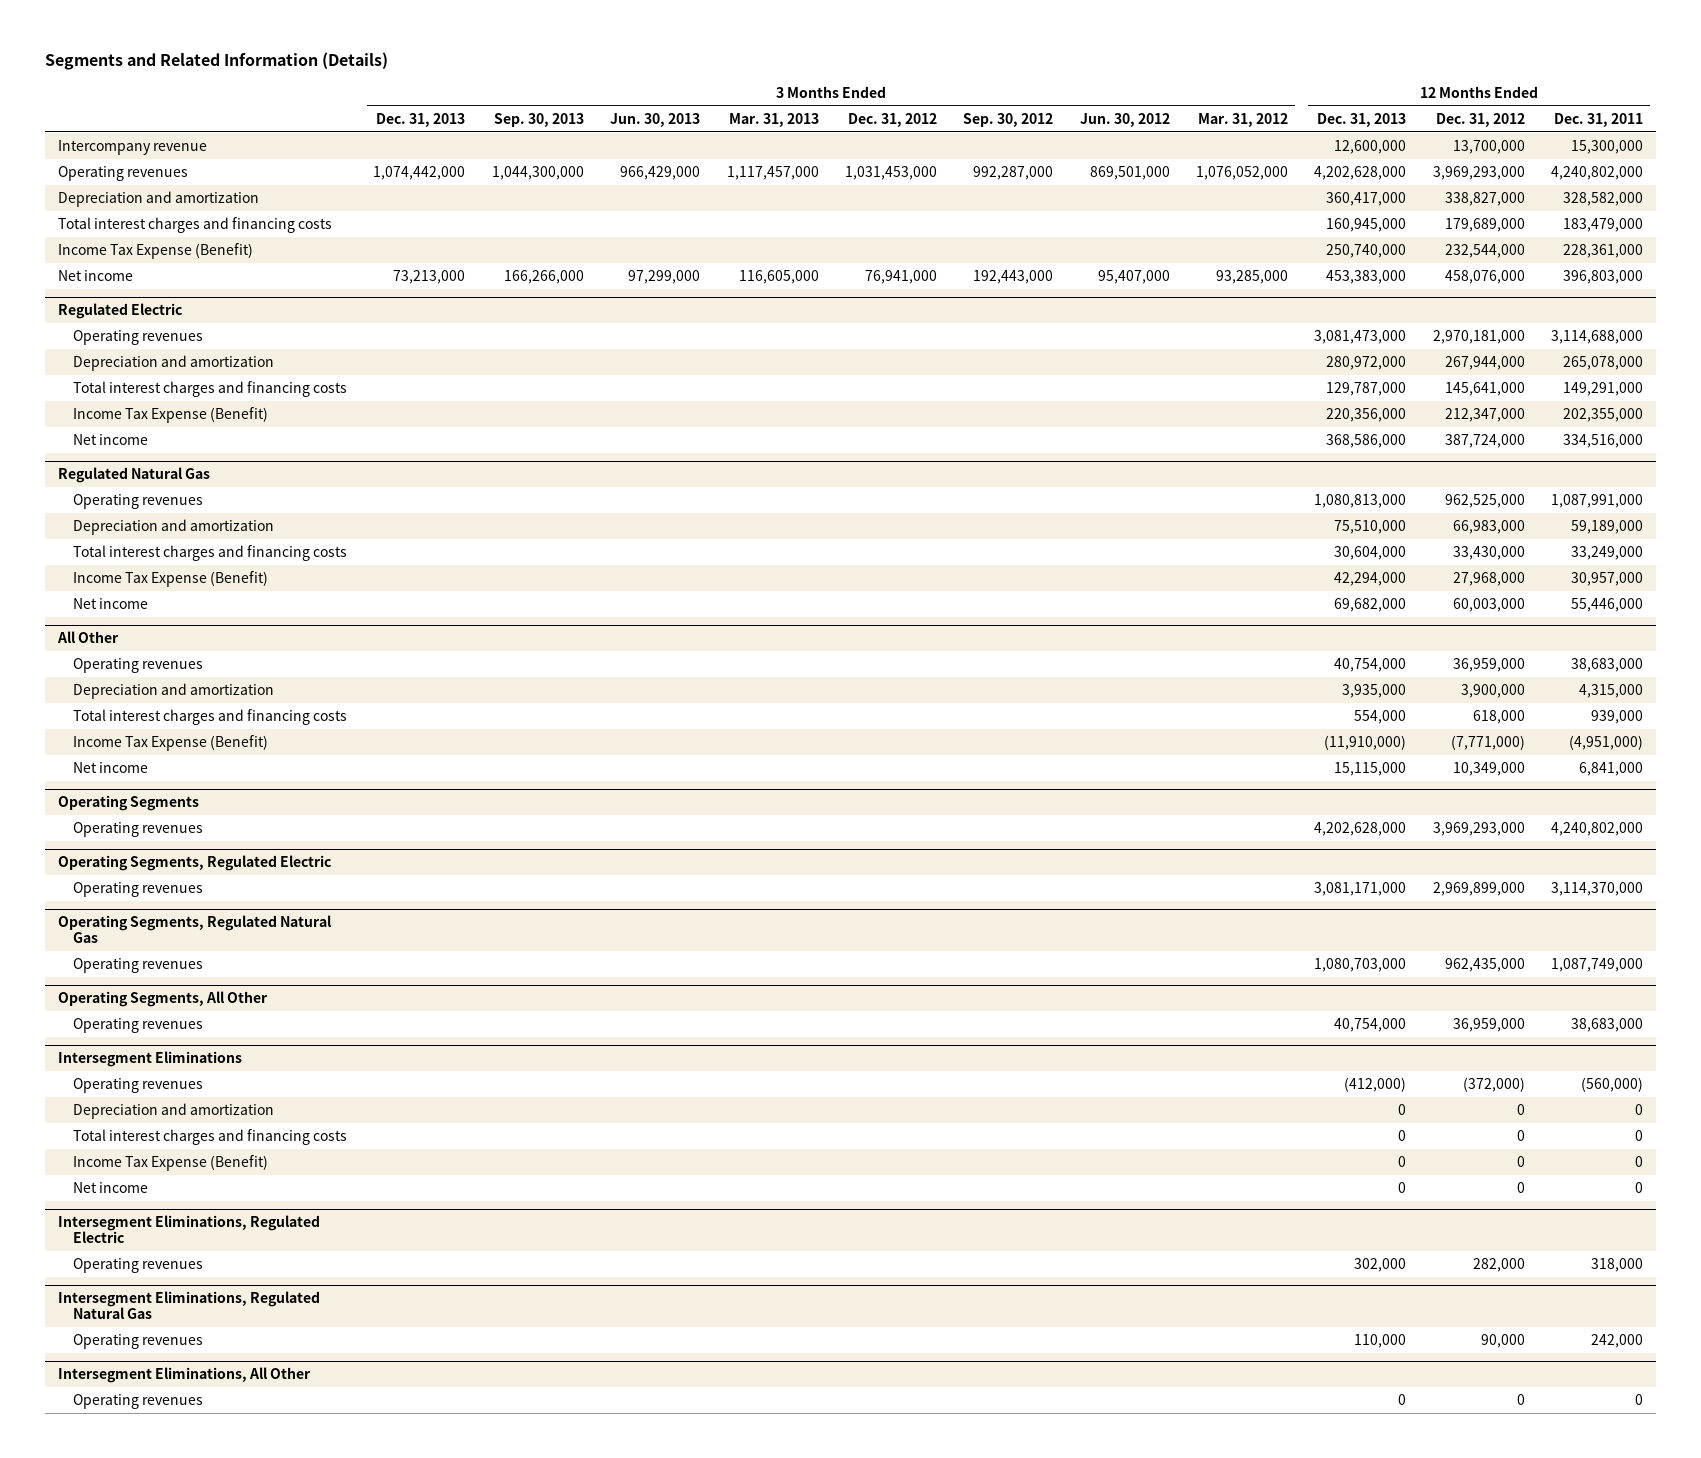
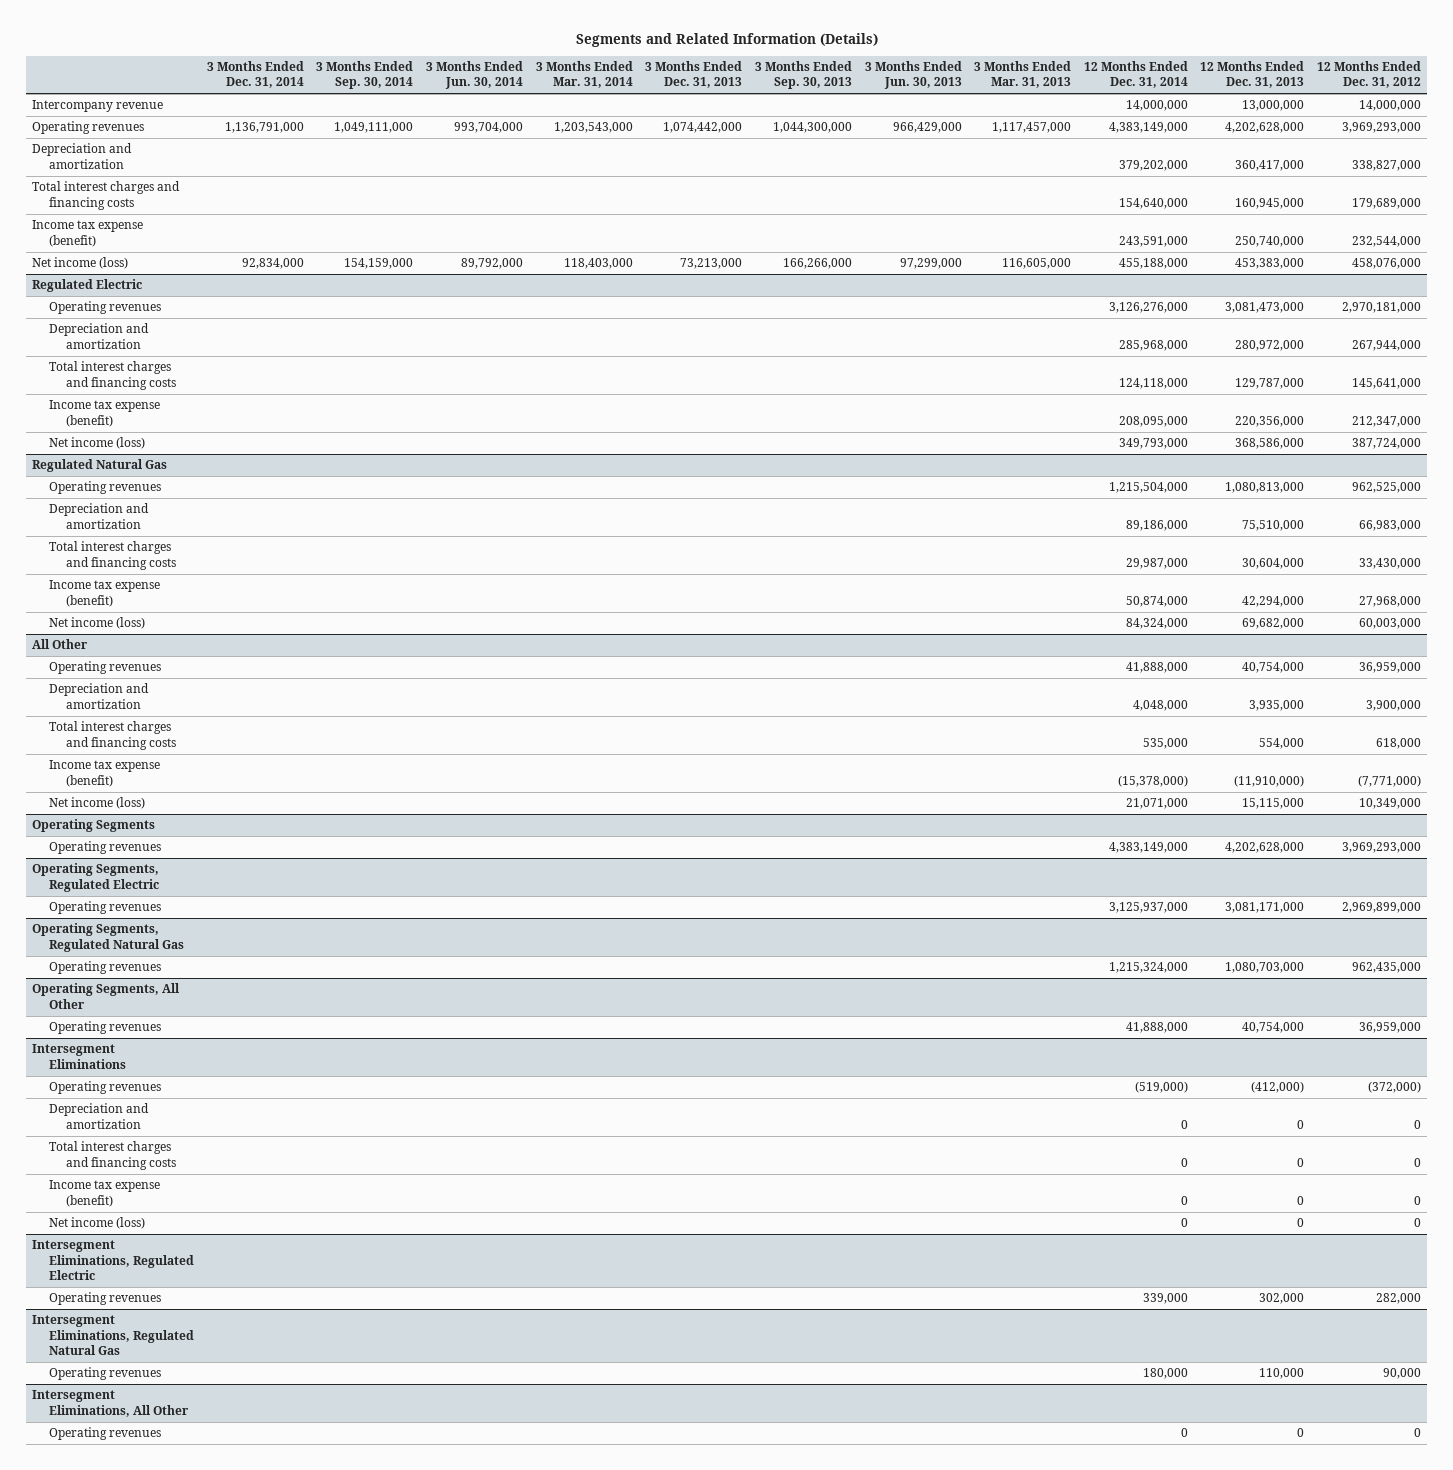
[847,112,937,127] Dec. 31, 2012 -> none
[963,112,1054,127] Sep. 30, 2012 -> none
[1079,112,1170,127] Jun. 30, 2012 -> none
[1197,112,1288,127] Mar. 31, 2012 -> none
[1554,112,1644,127] Dec. 31, 2011 -> none
none -> [206,61,304,89] 3 Months Ended Dec. 31, 2014
none -> [316,61,414,90] 3 Months Ended Sep. 30, 2014
none -> [426,61,524,90] 3 Months Ended Jun. 30, 2014
none -> [535,61,633,89] 3 Months Ended Mar. 31, 2014
none -> [1083,61,1188,89] 12 Months Ended Dec. 31, 2014
[1334,139,1407,154] 12,600,000 -> [1242,100,1305,112] 13,000,000
[1452,139,1525,154] 13,700,000 -> [1359,100,1422,112] 14,000,000
[58,242,254,259] Income Tax Expense (Benefit) -> [32,220,144,247] Income tax expense (benefit)
[58,269,134,281] Net income -> [32,257,129,270] Net income (loss)
[73,406,269,423] Income Tax Expense (Benefit) -> [49,400,161,427] Income tax expense (benefit)
[73,433,149,445] Net income -> [49,437,146,450] Net income (loss)
[73,570,269,587] Income Tax Expense (Benefit) -> [49,580,161,607] Income tax expense (benefit)
[73,597,149,609] Net income -> [49,617,146,630] Net income (loss)
[73,734,269,751] Income Tax Expense (Benefit) -> [49,760,161,787] Income tax expense (benefit)
[73,761,149,773] Net income -> [49,797,146,810] Net income (loss)
[73,1154,269,1171] Income Tax Expense (Benefit) -> [49,1180,161,1207] Income tax expense (benefit)
[73,1181,149,1193] Net income -> [49,1217,146,1230] Net income (loss)

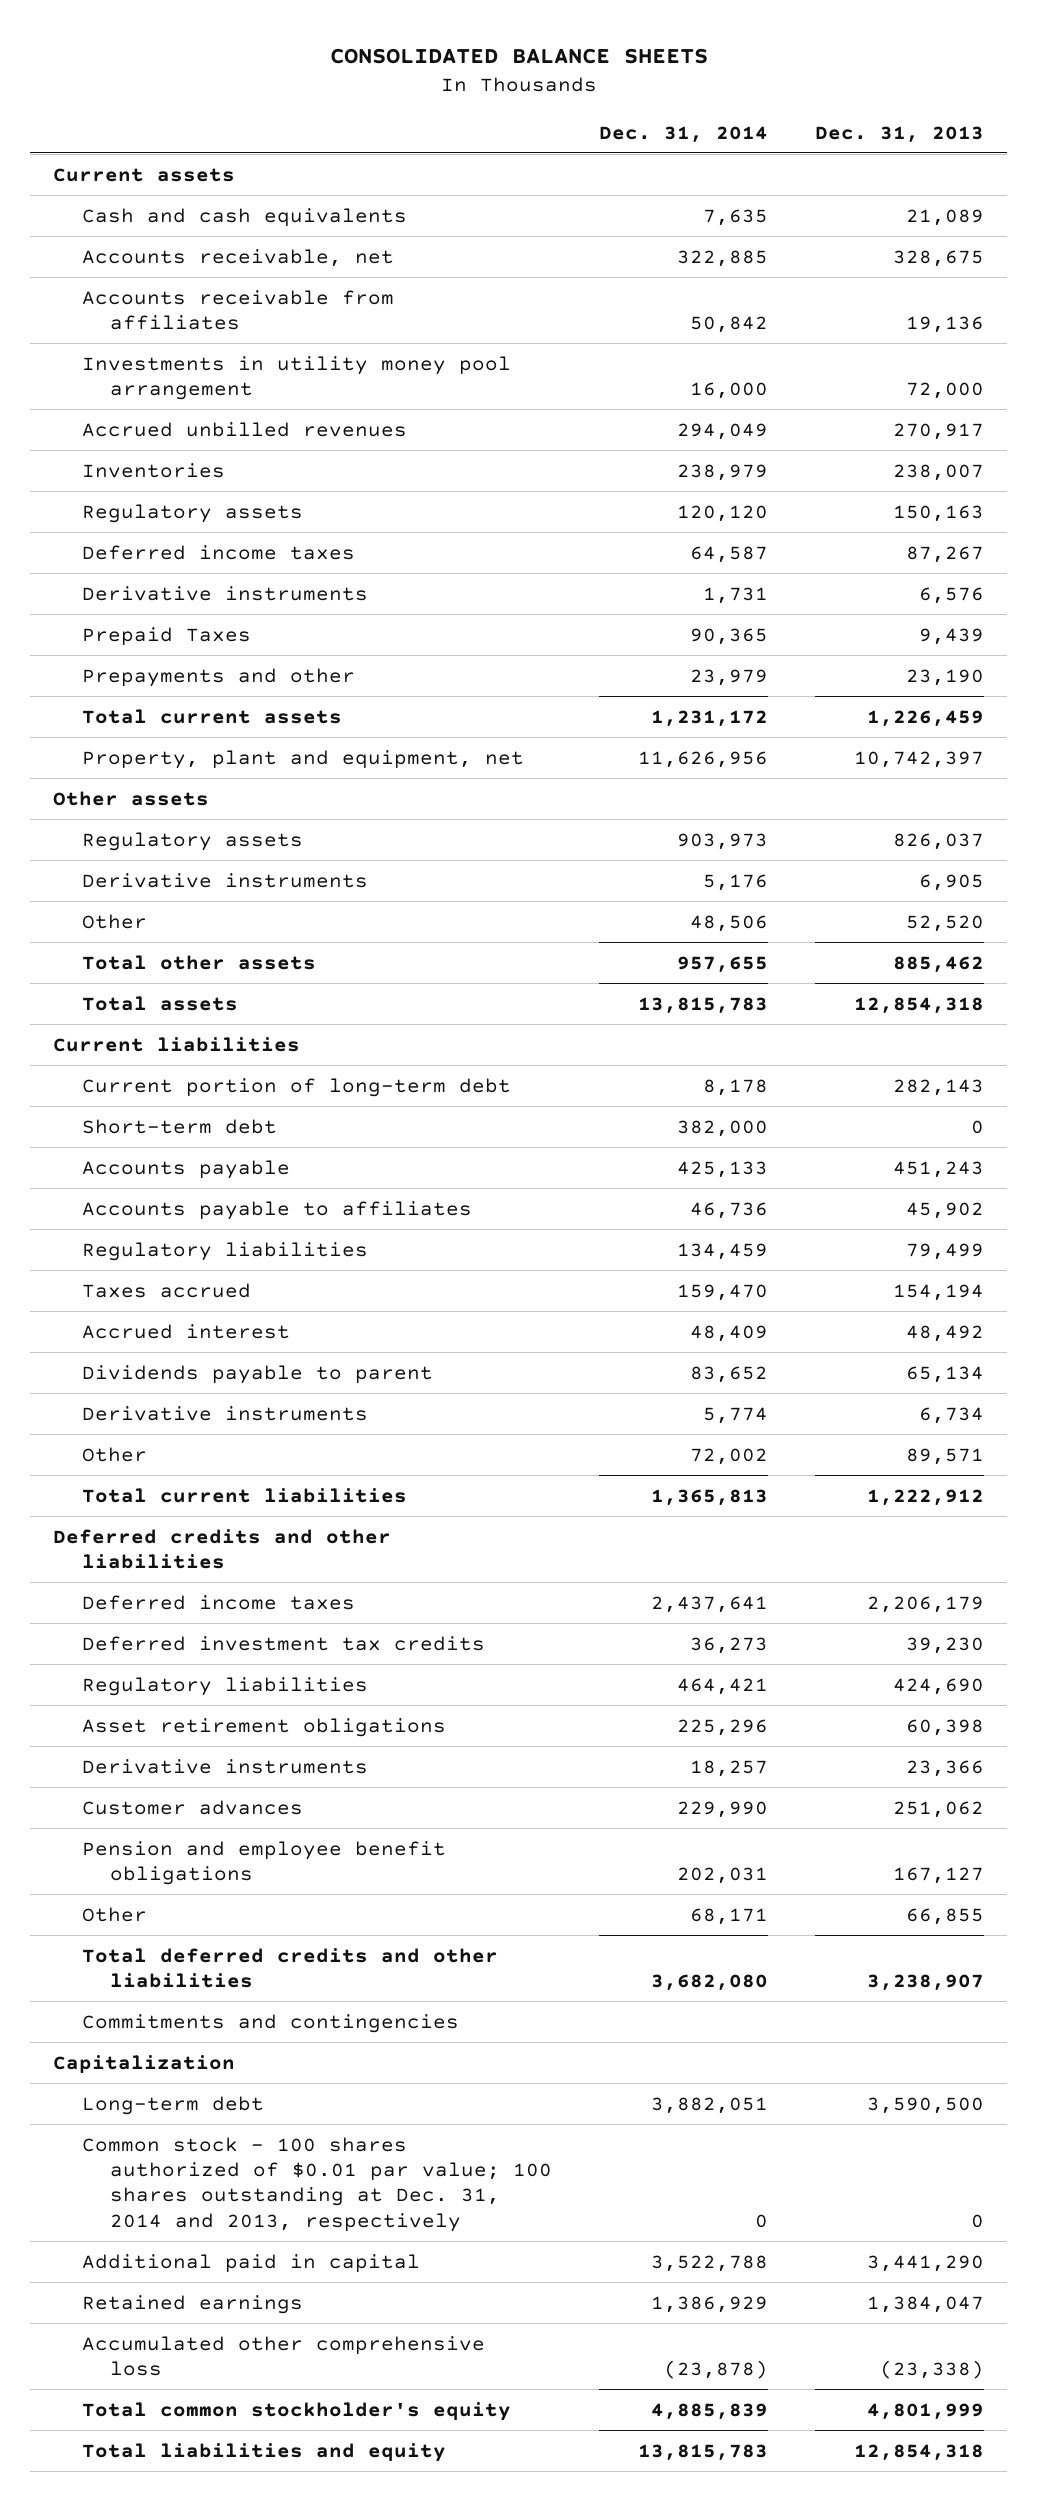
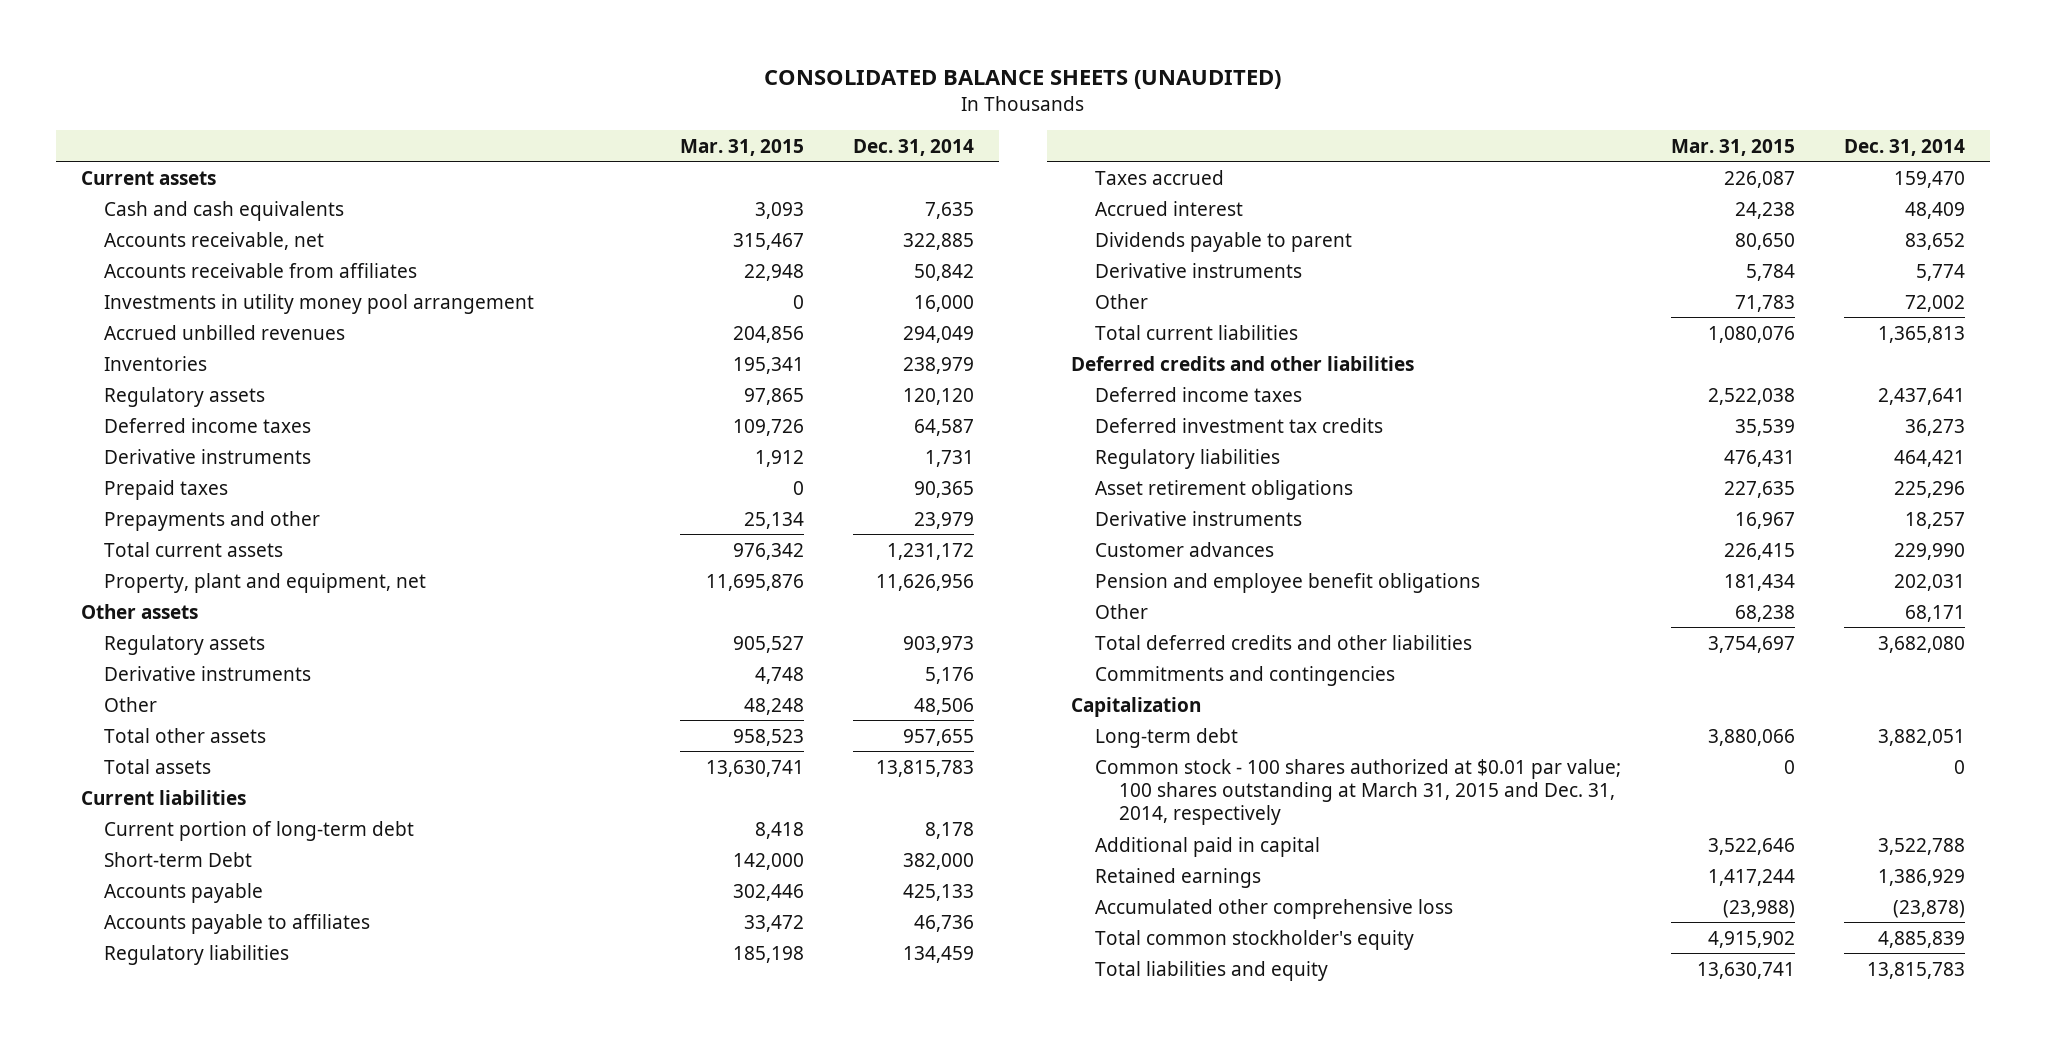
[329,47,708,64] CONSOLIDATED BALANCE SHEETS -> [763,70,1281,90] CONSOLIDATED BALANCE SHEETS (UNAUDITED)
[815,125,985,143] Dec. 31, 2013 -> none
none -> [679,138,804,156] Mar. 31, 2015
[81,626,251,646] Prepaid Taxes -> [104,479,229,500] Prepaid taxes
[81,1118,277,1134] Short-term debt -> [104,851,253,867] Short-term Debt
[81,2136,553,2232] Common stock - 100 shares authorized of $0.01 par value; 100 shares outstanding at Dec. 31, 2014 and 2013, respectively -> [1095,758,1622,826] Common stock - 100 shares authorized at $0.01 par value; 100 shares outstanding at March 31, 2015 and Dec. 31, 2014, respectively

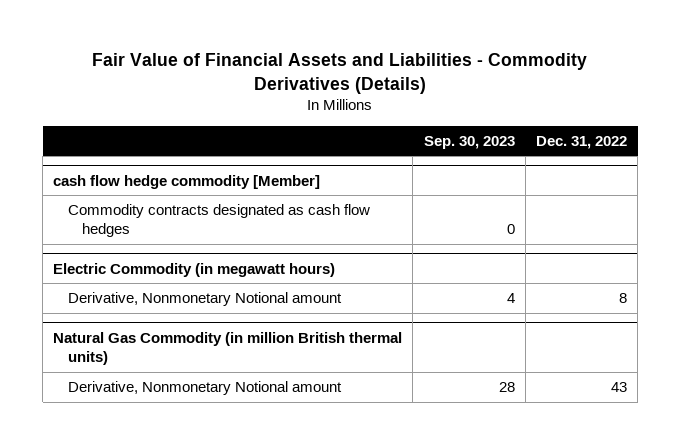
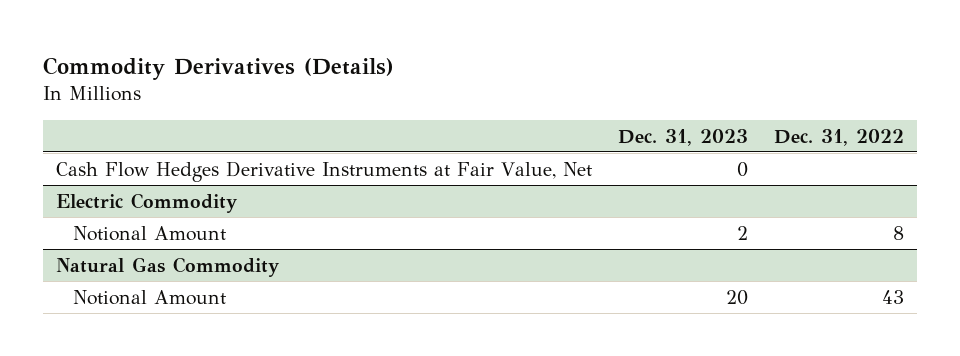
[92,53,588,94] Fair Value of Financial Assets and Liabilities - Commodity Derivatives (Details) -> [43,56,395,80] Commodity Derivatives (Details)
[423,135,515,149] Sep. 30, 2023 -> none
none -> [617,128,748,146] Dec. 31, 2023
[53,174,321,189] cash flow hedge commodity [Member] -> none
[67,204,370,238] Commodity contracts designated as cash flow hedges -> none
none -> [56,160,593,182] Cash Flow Hedges Derivative Instruments at Fair Value, Net
[53,262,336,277] Electric Commodity (in megawatt hours) -> [56,192,239,213] Electric Commodity
[67,292,342,307] Derivative, Nonmonetary Notional amount -> [72,225,226,241] Notional Amount
[53,331,403,366] Natural Gas Commodity (in million British thermal units) -> [56,256,281,277] Natural Gas Commodity
[67,381,342,396] Derivative, Nonmonetary Notional amount -> [72,289,226,305] Notional Amount

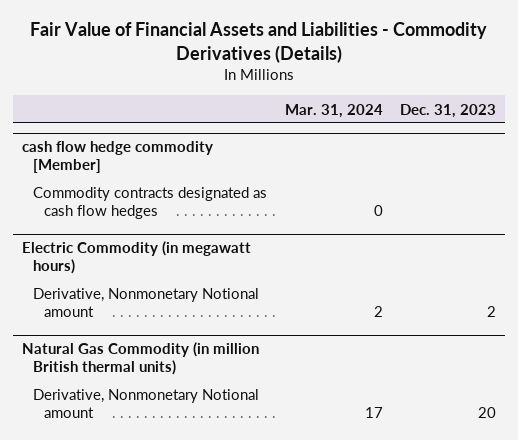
[43,56,395,80] Commodity Derivatives (Details) -> [29,22,487,63] Fair Value of Financial Assets and Liabilities - Commodity Derivatives (Details)
[773,128,904,146] Dec. 31, 2022 -> none
none -> [284,103,383,118] Mar. 31, 2024
[56,160,593,182] Cash Flow Hedges Derivative Instruments at Fair Value, Net -> none
none -> [21,141,213,174] cash flow hedge commodity [Member]
none -> [32,187,267,220] Commodity contracts designated as cash flow hedges
[56,192,239,213] Electric Commodity -> [21,241,251,275] Electric Commodity (in megawatt hours)
[72,225,226,241] Notional Amount -> [32,288,259,318] Derivative, Nonmonetary Notional amount
[56,256,281,277] Natural Gas Commodity -> [21,342,259,376] Natural Gas Commodity (in million British thermal units)
[72,289,226,305] Notional Amount -> [32,389,259,419] Derivative, Nonmonetary Notional amount

